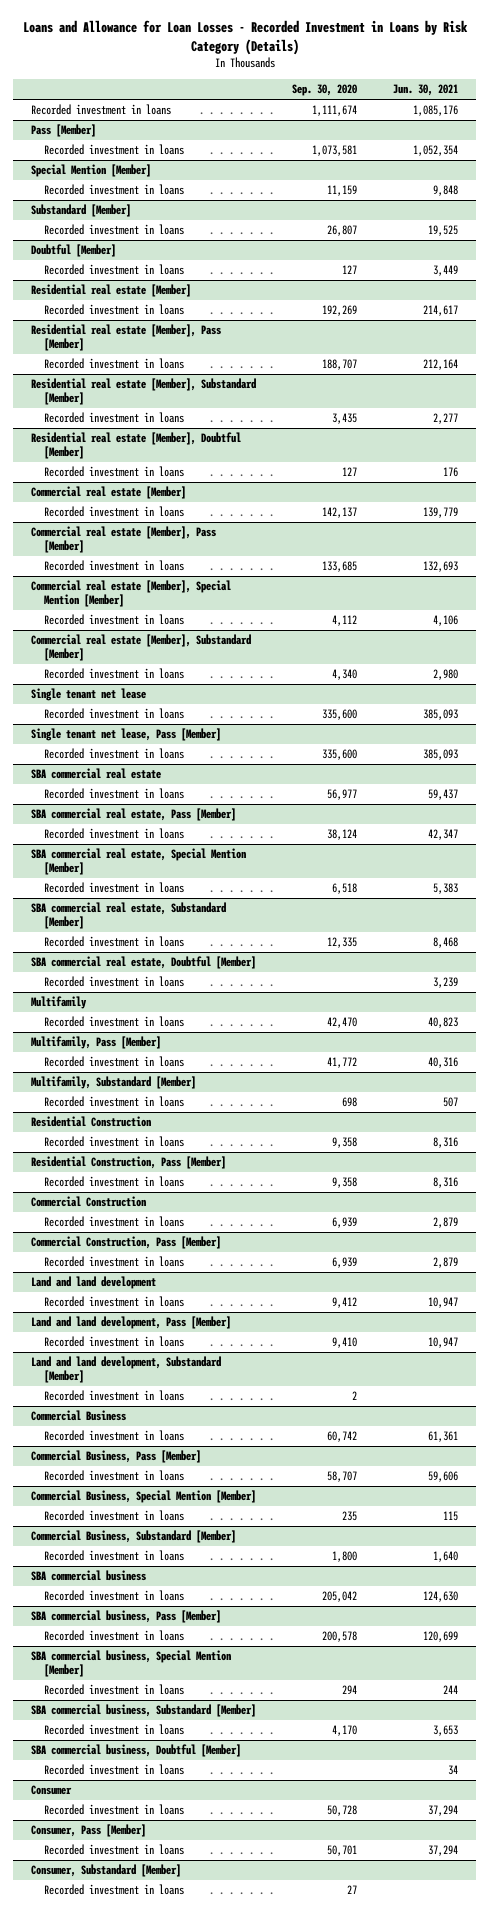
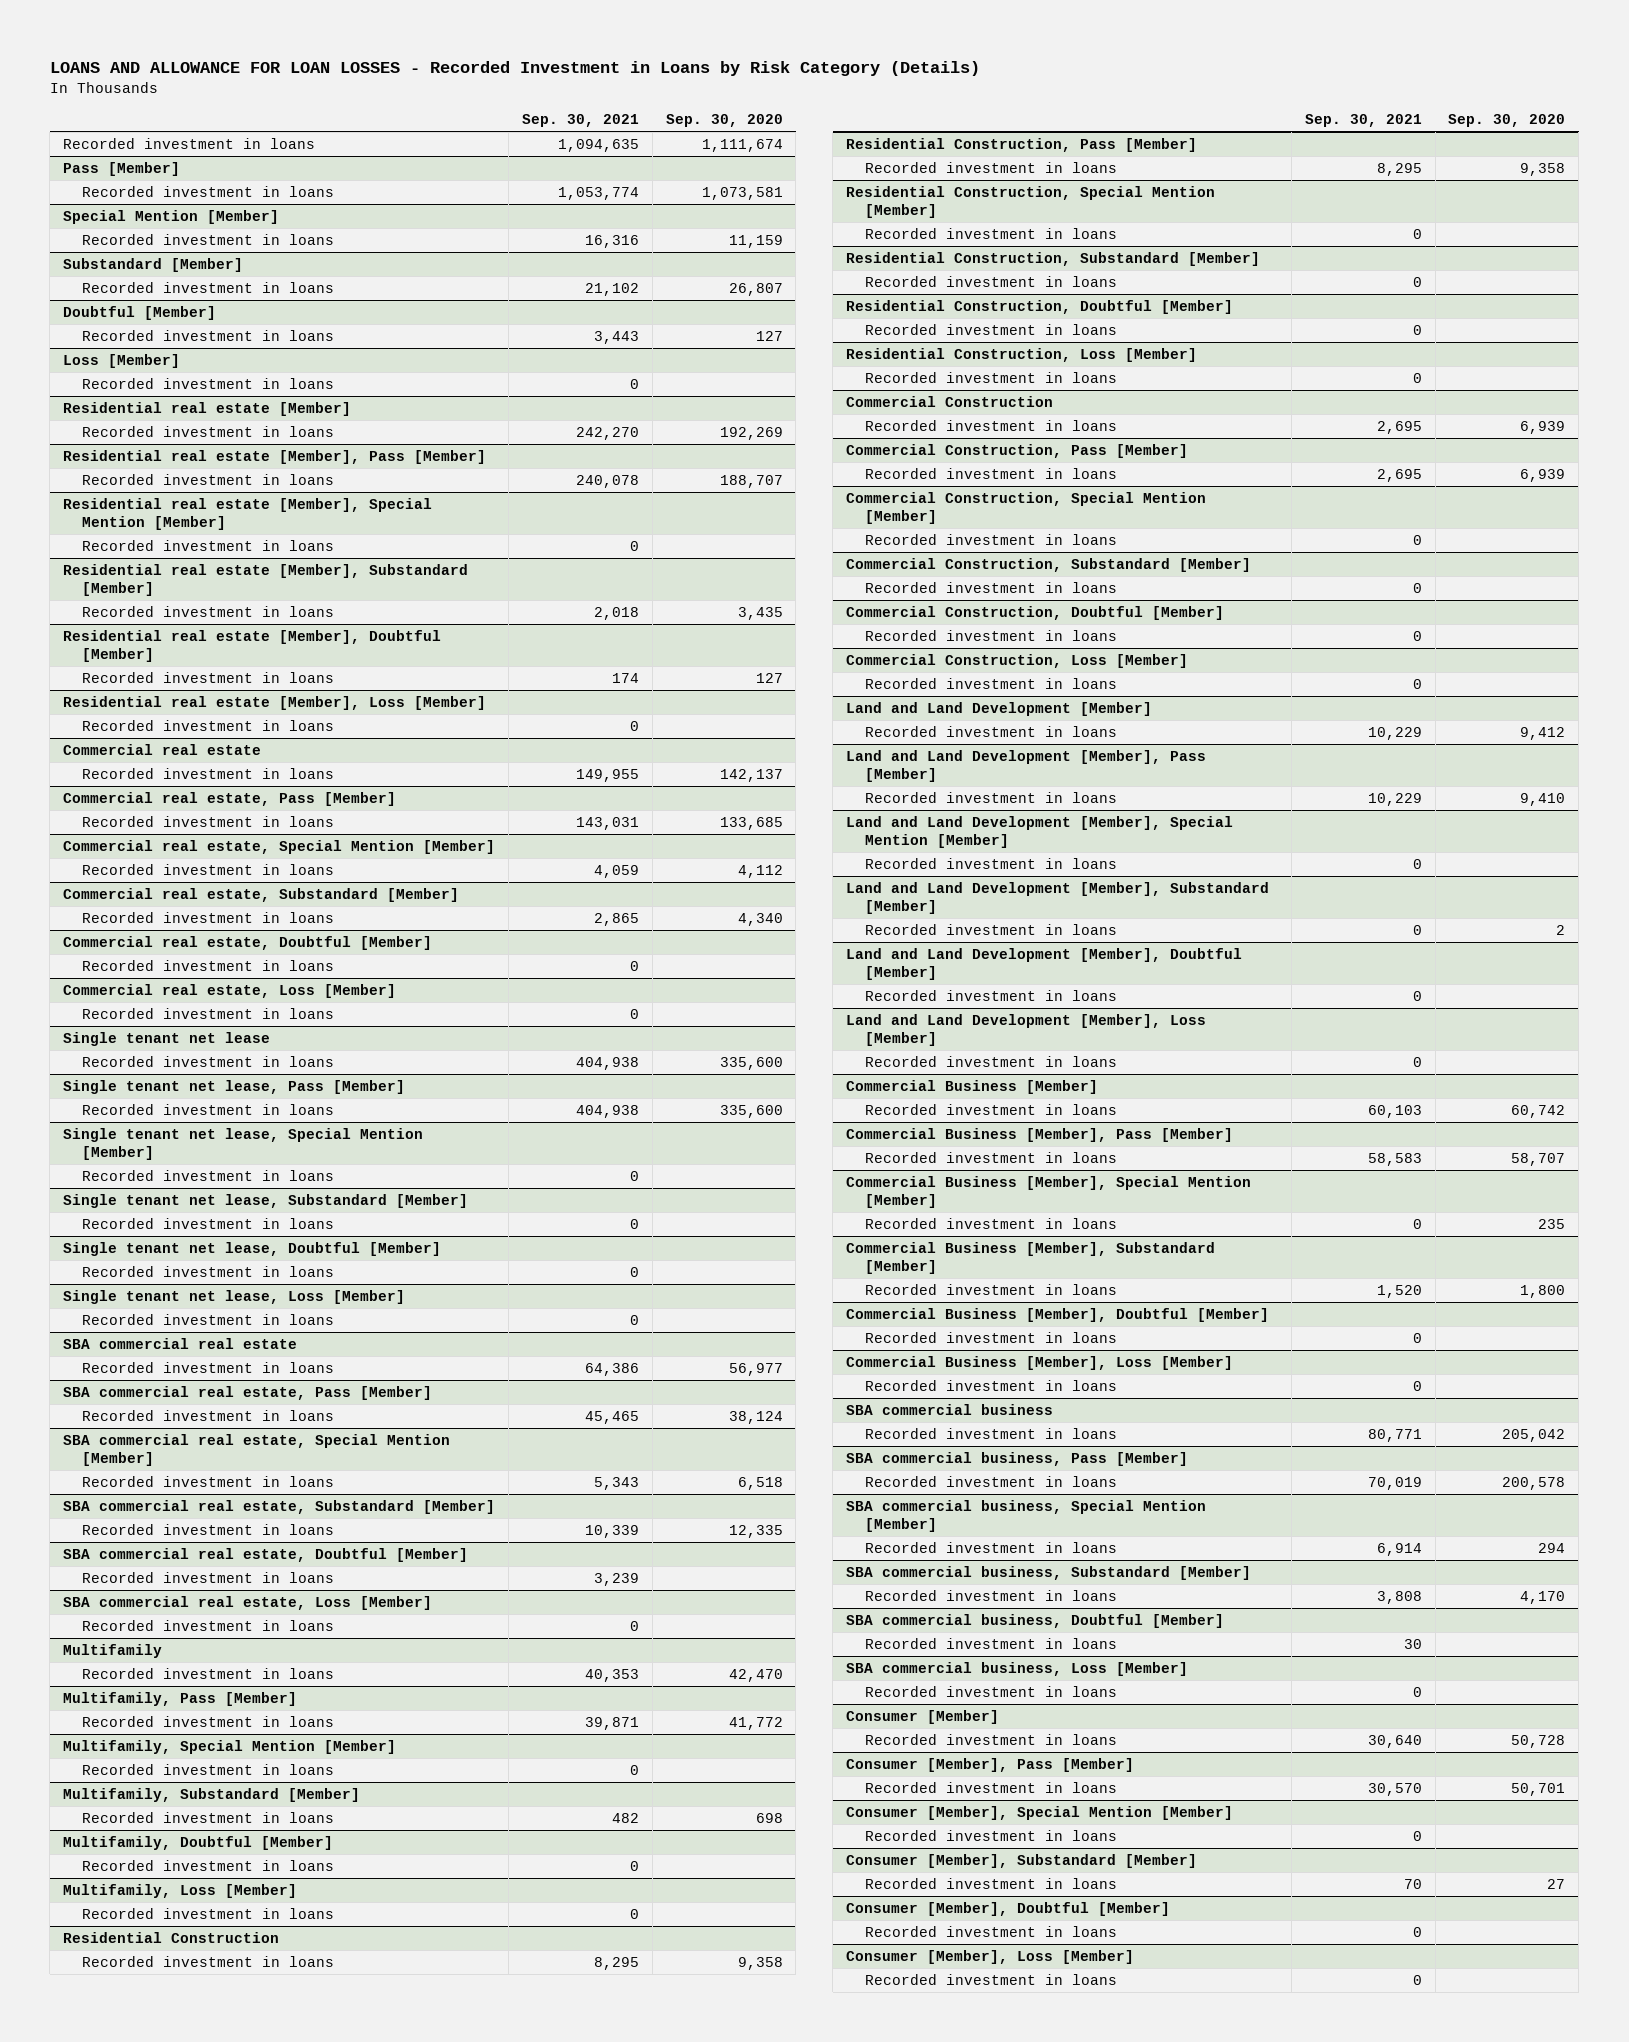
[22,19,468,55] Loans and Allowance for Loan Losses - Recorded Investment in Loans by Risk Category (Details) -> [49,60,980,76] LOANS AND ALLOWANCE FOR LOAN LOSSES - Recorded Investment in Loans by Risk Category (Details)
[393,84,459,97] Jun. 30, 2021 -> none
none -> [521,114,639,128] Sep. 30, 2021
none -> [63,353,181,368] Loss [Member]
none -> [82,377,335,389] Recorded investment in loans
none -> [63,497,433,531] Residential real estate [Member], Special Mention [Member]
none -> [82,539,335,551] Recorded investment in loans
none -> [63,695,487,710] Residential real estate [Member], Loss [Member]
none -> [82,719,335,731] Recorded investment in loans
[30,486,186,500] Commercial real estate [Member] -> [63,743,262,755] Commercial real estate
[30,526,216,554] Commercial real estate [Member], Pass [Member] -> [63,791,397,806] Commercial real estate, Pass [Member]
[30,580,231,608] Commercial real estate [Member], Special Mention [Member] -> [63,839,496,854] Commercial real estate, Special Mention [Member]
[30,634,251,662] Commercial real estate [Member], Substandard [Member] -> [63,887,460,902] Commercial real estate, Substandard [Member]
none -> [63,935,433,950] Commercial real estate, Doubtful [Member]
none -> [82,959,335,971] Recorded investment in loans
none -> [63,983,397,998] Commercial real estate, Loss [Member]
none -> [82,1007,335,1019] Recorded investment in loans
none -> [63,1127,424,1161] Single tenant net lease, Special Mention [Member]
none -> [82,1169,335,1181] Recorded investment in loans
none -> [63,1193,469,1208] Single tenant net lease, Substandard [Member]
none -> [82,1217,335,1229] Recorded investment in loans
none -> [63,1241,442,1256] Single tenant net lease, Doubtful [Member]
none -> [82,1265,335,1277] Recorded investment in loans
none -> [63,1289,406,1304] Single tenant net lease, Loss [Member]
none -> [82,1313,335,1325] Recorded investment in loans
none -> [63,1595,433,1610] SBA commercial real estate, Loss [Member]
none -> [82,1619,335,1631] Recorded investment in loans
none -> [63,1739,397,1754] Multifamily, Special Mention [Member]
none -> [82,1763,335,1775] Recorded investment in loans
none -> [63,1835,334,1850] Multifamily, Doubtful [Member]
none -> [82,1859,335,1871] Recorded investment in loans
none -> [63,1883,298,1898] Multifamily, Loss [Member]
none -> [82,1907,335,1919] Recorded investment in loans
none -> [846,185,1216,219] Residential Construction, Special Mention [Member]
none -> [865,227,1118,239] Recorded investment in loans
none -> [846,251,1261,266] Residential Construction, Substandard [Member]
none -> [865,275,1118,287] Recorded investment in loans
none -> [846,299,1234,314] Residential Construction, Doubtful [Member]
none -> [865,323,1118,335] Recorded investment in loans
none -> [846,347,1198,362] Residential Construction, Loss [Member]
none -> [865,371,1118,383] Recorded investment in loans
none -> [846,491,1207,525] Commercial Construction, Special Mention [Member]
none -> [865,533,1118,545] Recorded investment in loans
none -> [846,557,1252,572] Commercial Construction, Substandard [Member]
none -> [865,581,1118,593] Recorded investment in loans
none -> [846,605,1225,620] Commercial Construction, Doubtful [Member]
none -> [865,629,1118,641] Recorded investment in loans
none -> [846,653,1189,668] Commercial Construction, Loss [Member]
none -> [865,677,1118,689] Recorded investment in loans
[30,1276,156,1290] Land and land development -> [846,701,1153,716] Land and Land Development [Member]
[30,1316,231,1330] Land and land development, Pass [Member] -> [846,749,1207,783] Land and Land Development [Member], Pass [Member]
none -> [846,815,1234,849] Land and Land Development [Member], Special Mention [Member]
none -> [865,857,1118,869] Recorded investment in loans
[30,1356,221,1384] Land and land development, Substandard [Member] -> [846,881,1270,915] Land and Land Development [Member], Substandard [Member]
none -> [846,947,1243,981] Land and Land Development [Member], Doubtful [Member]
none -> [865,989,1118,1001] Recorded investment in loans
none -> [846,1013,1207,1047] Land and Land Development [Member], Loss [Member]
none -> [865,1055,1118,1067] Recorded investment in loans
[30,1410,126,1422] Commercial Business -> [846,1079,1099,1094] Commercial Business [Member]
[30,1450,201,1464] Commercial Business, Pass [Member] -> [846,1127,1234,1142] Commercial Business [Member], Pass [Member]
[30,1490,256,1504] Commercial Business, Special Mention [Member] -> [846,1175,1252,1209] Commercial Business [Member], Special Mention [Member]
[30,1530,236,1544] Commercial Business, Substandard [Member] -> [846,1241,1216,1275] Commercial Business [Member], Substandard [Member]
none -> [846,1307,1270,1322] Commercial Business [Member], Doubtful [Member]
none -> [865,1331,1118,1343] Recorded investment in loans
none -> [846,1355,1234,1370] Commercial Business [Member], Loss [Member]
none -> [865,1379,1118,1391] Recorded investment in loans
none -> [846,1661,1189,1676] SBA commercial business, Loss [Member]
none -> [865,1685,1118,1697] Recorded investment in loans
[30,1785,72,1796] Consumer -> [846,1709,1000,1724] Consumer [Member]
[30,1824,146,1838] Consumer, Pass [Member] -> [846,1757,1135,1772] Consumer [Member], Pass [Member]
none -> [846,1805,1234,1820] Consumer [Member], Special Mention [Member]
none -> [865,1829,1118,1841] Recorded investment in loans
[30,1864,181,1878] Consumer, Substandard [Member] -> [846,1853,1198,1868] Consumer [Member], Substandard [Member]
none -> [846,1901,1171,1916] Consumer [Member], Doubtful [Member]
none -> [865,1925,1118,1937] Recorded investment in loans
none -> [846,1949,1135,1964] Consumer [Member], Loss [Member]
none -> [865,1973,1118,1985] Recorded investment in loans

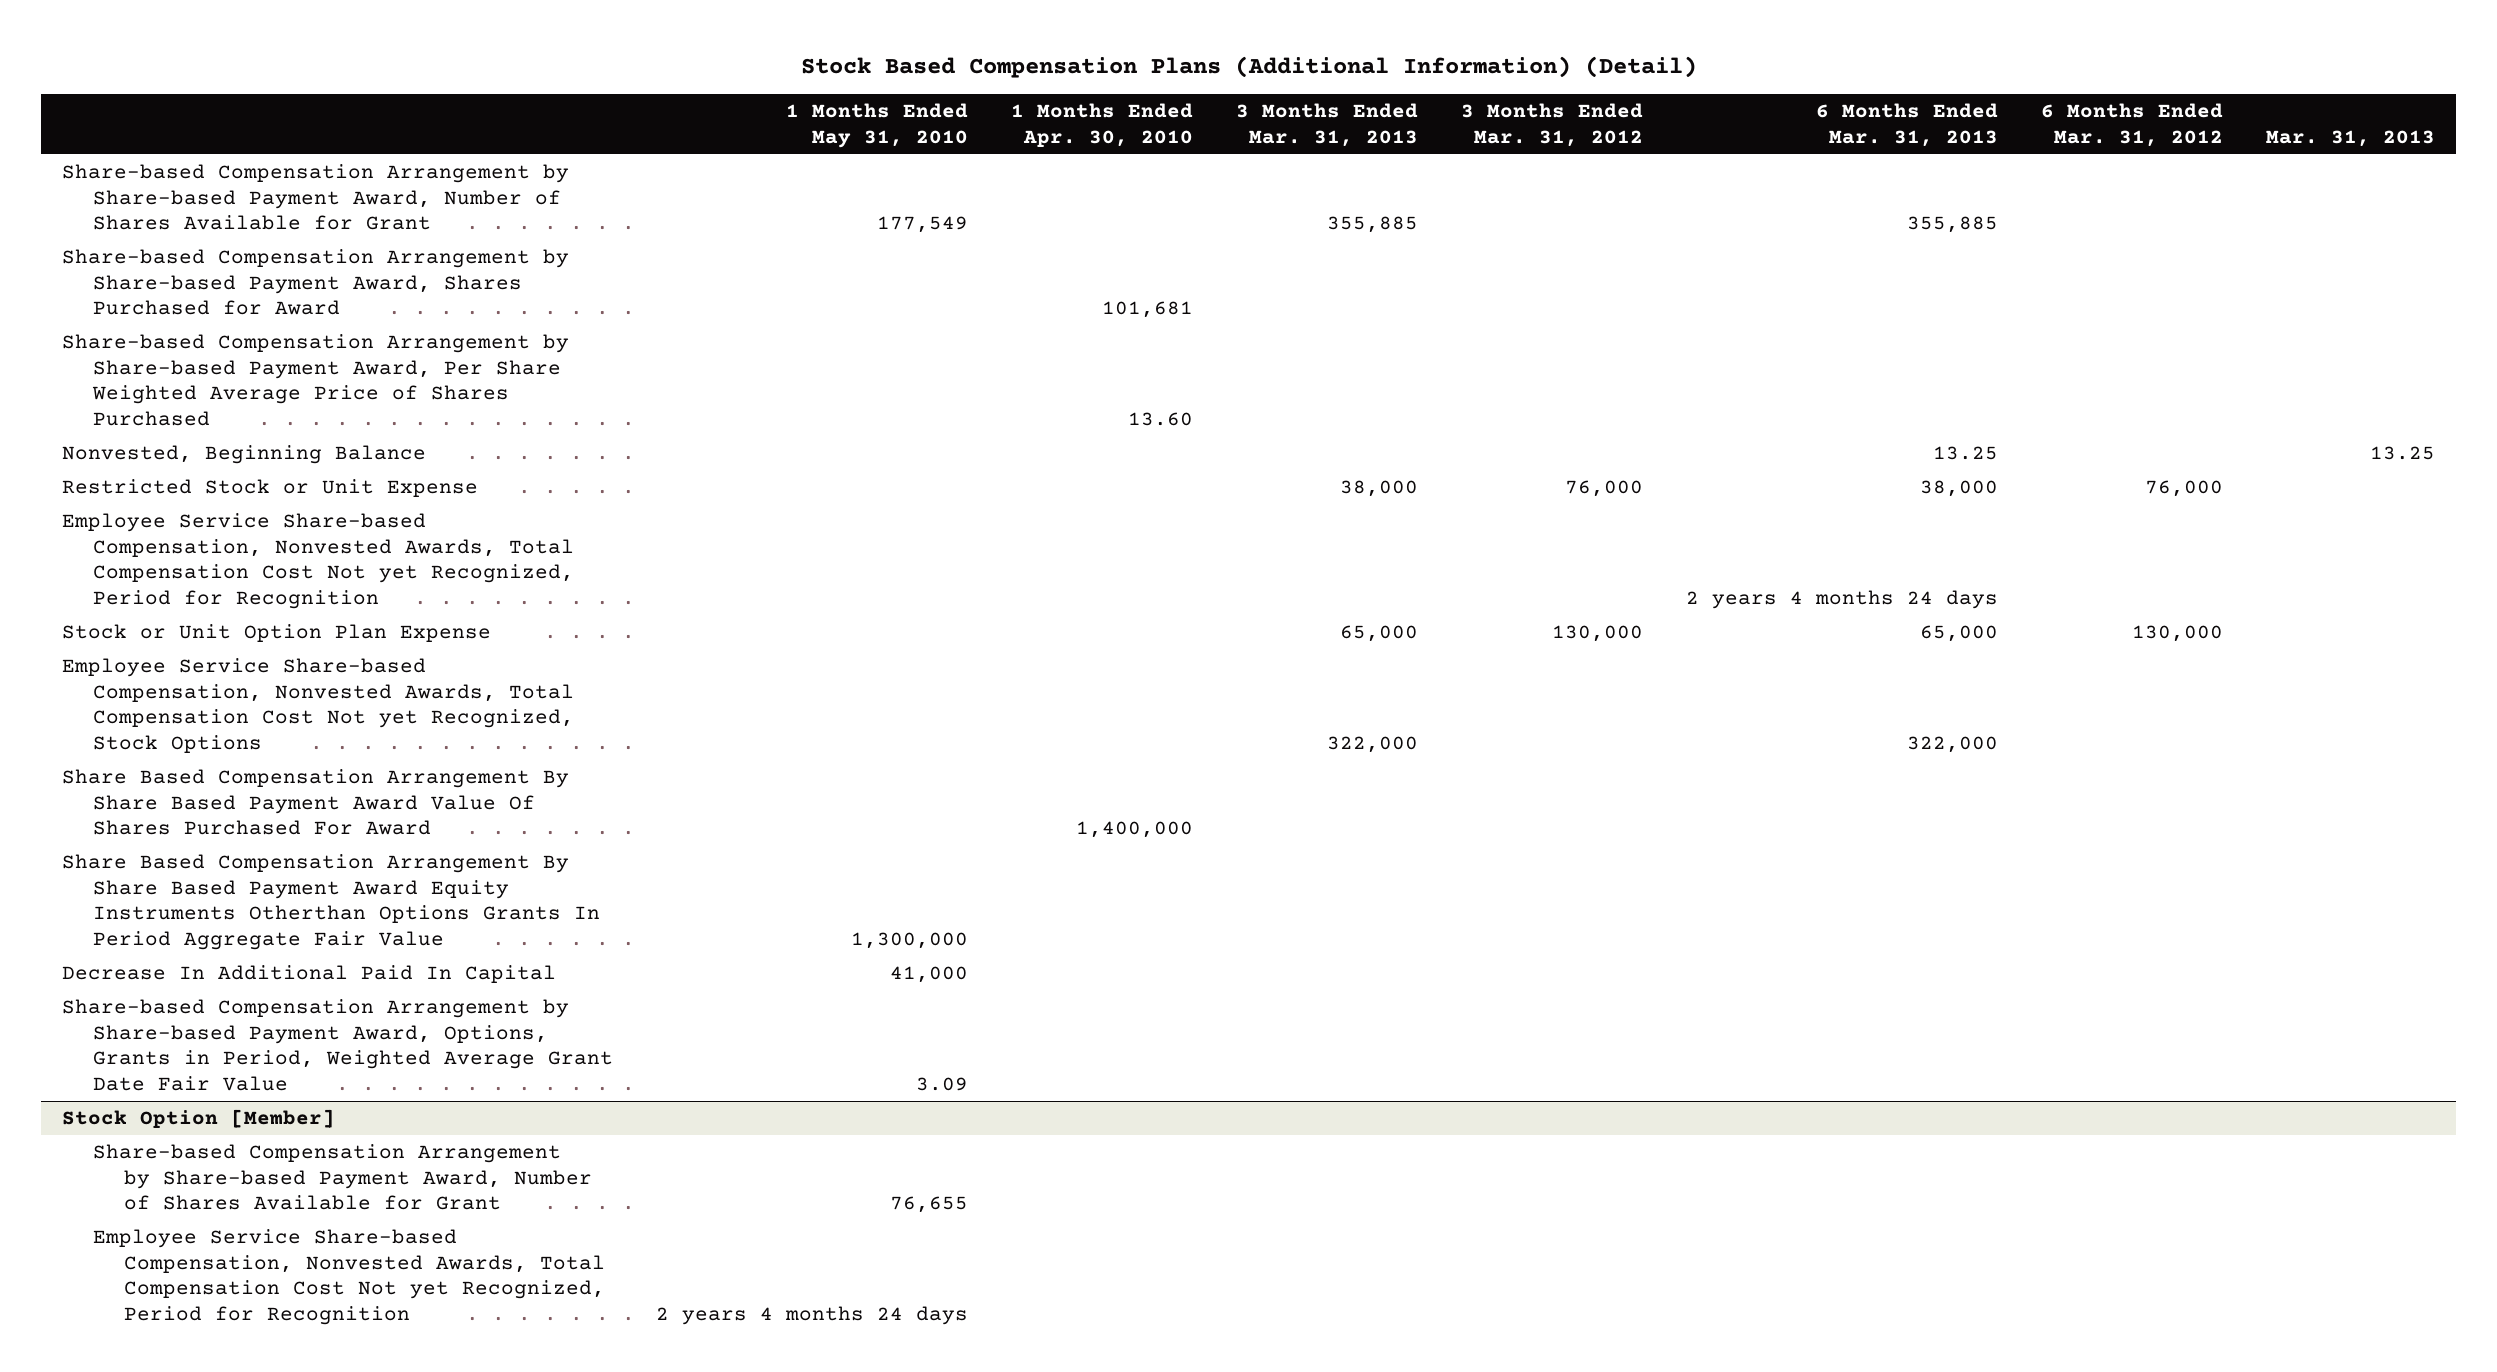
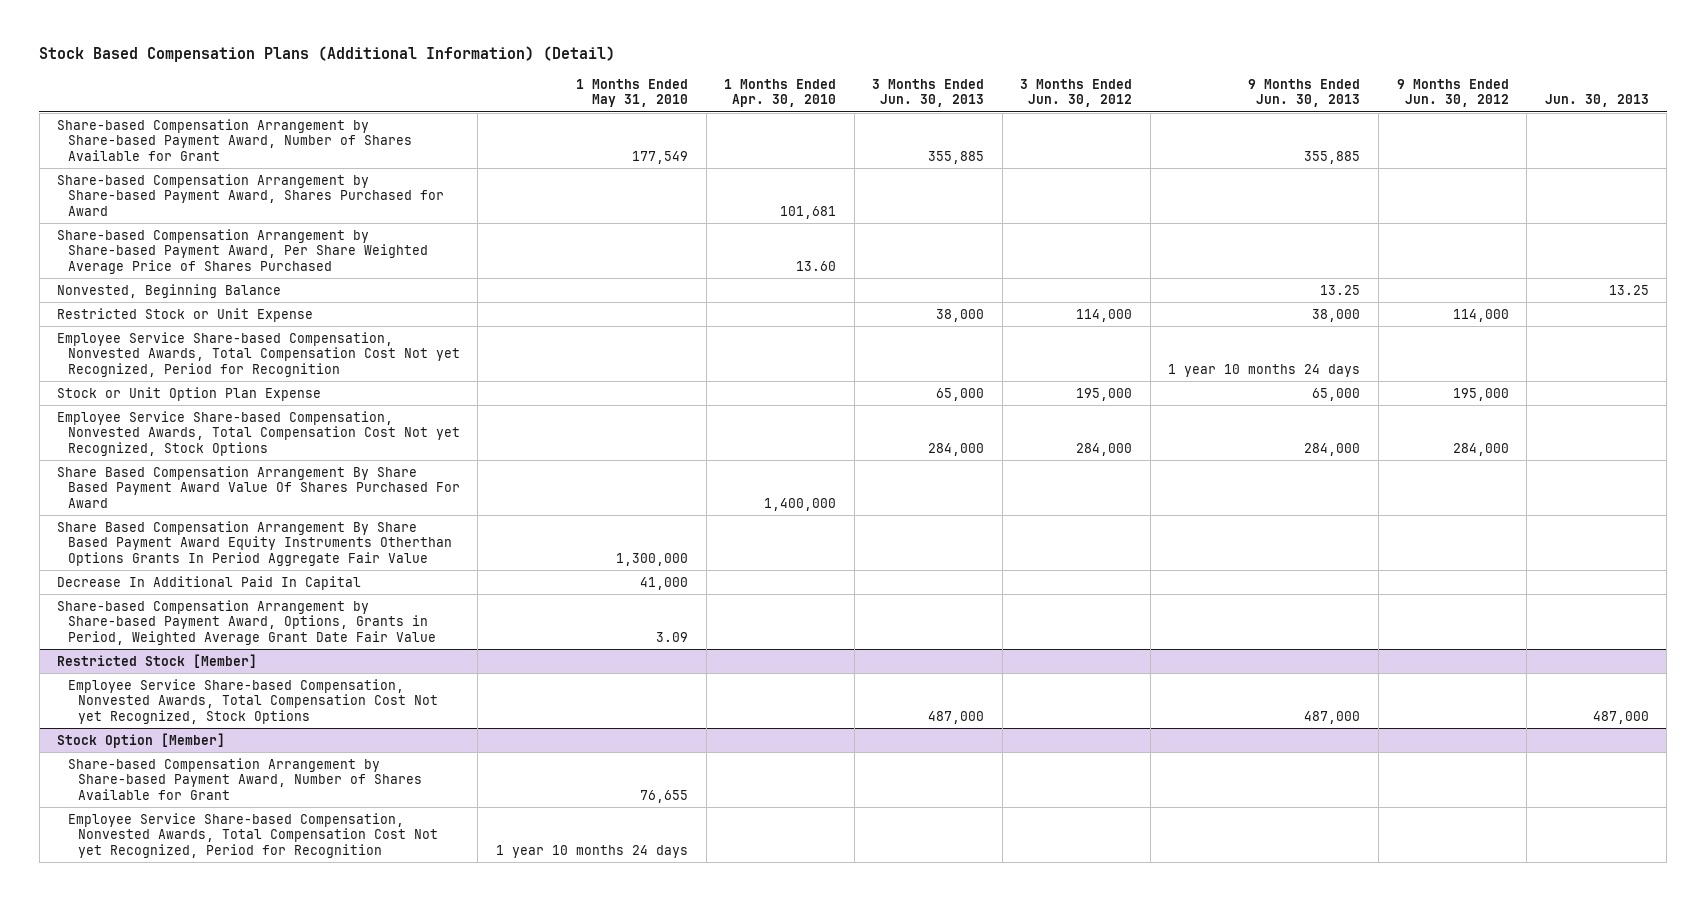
[1235,103,1418,148] 3 Months Ended Mar. 31, 2013 -> none
[1460,103,1643,148] 3 Months Ended Mar. 31, 2012 -> none
[1815,103,1998,148] 6 Months Ended Mar. 31, 2013 -> none
[2040,103,2223,148] 6 Months Ended Mar. 31, 2012 -> none
[2265,130,2435,148] Mar. 31, 2013 -> none
none -> [872,78,985,108] 3 Months Ended Jun. 30, 2013
none -> [1020,78,1133,108] 3 Months Ended Jun. 30, 2012
none -> [1248,78,1361,108] 9 Months Ended Jun. 30, 2013
none -> [1396,78,1509,108] 9 Months Ended Jun. 30, 2012
none -> [1544,94,1649,108] Jun. 30, 2013
none -> [57,653,258,668] Restricted Stock [Member]
none -> [67,678,439,724] Employee Service Share-based Compensation, Nonvested Awards, Total Compensation Cost Not yet Recognized, Stock Options
[656,1306,969,1326] 2 years 4 months 24 days -> [495,844,688,858] 1 year 10 months 24 days

